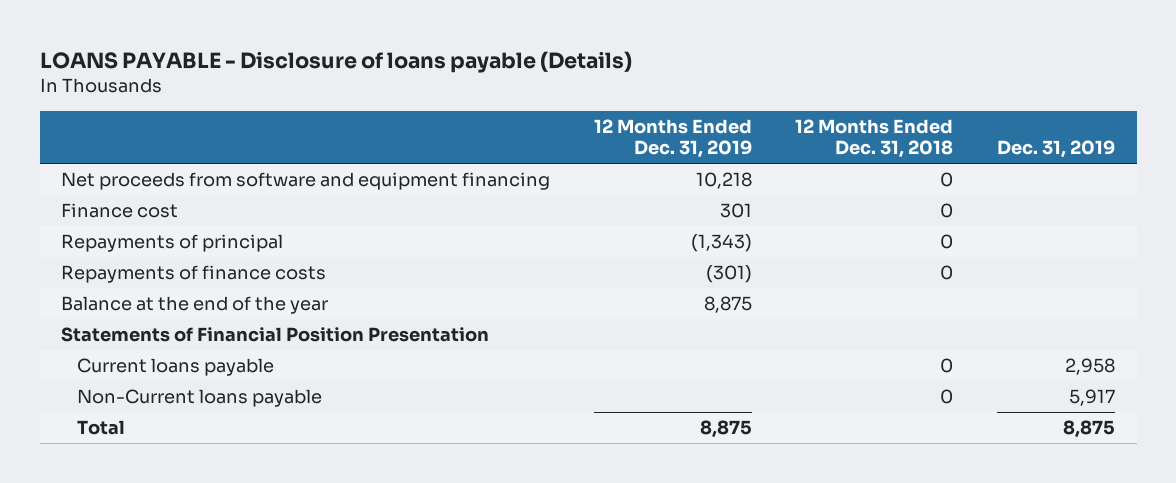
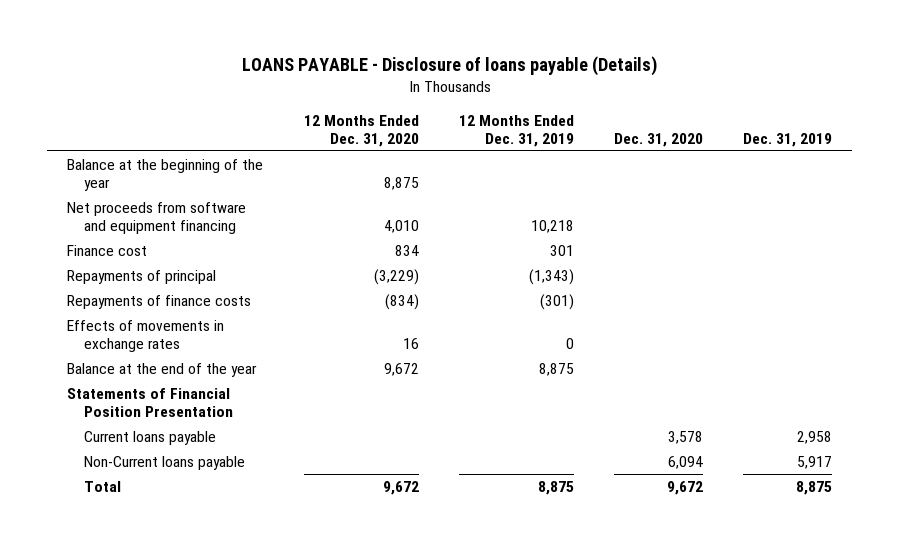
[795,118,954,159] 12 Months Ended Dec. 31, 2018 -> none
none -> [303,114,419,147] 12 Months Ended Dec. 31, 2020
none -> [613,132,703,147] Dec. 31, 2020
none -> [67,159,264,192] Balance at the beginning of the year
none -> [67,320,225,353] Effects of movements in exchange rates

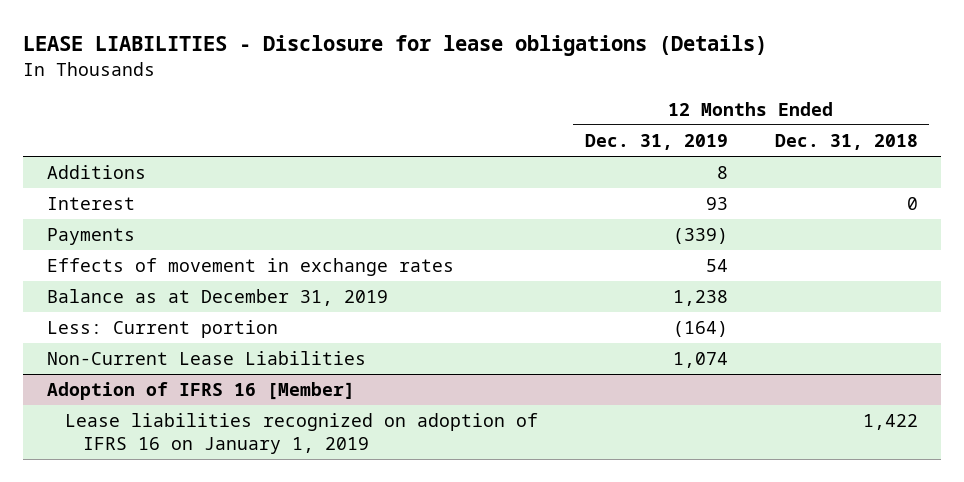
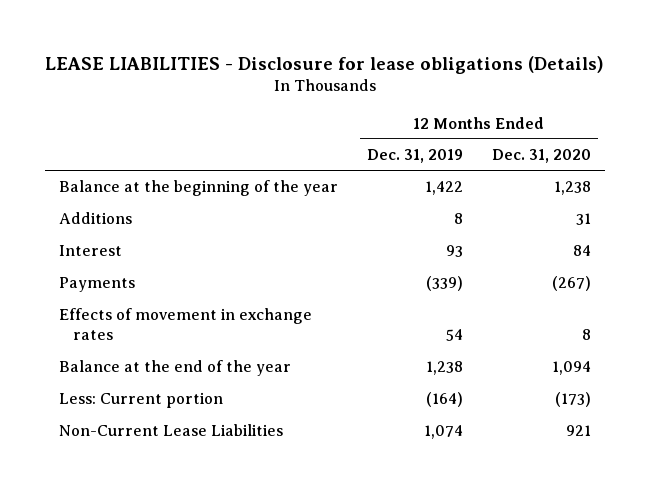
[774,134,918,151] Dec. 31, 2018 -> none
none -> [491,149,591,164] Dec. 31, 2020
none -> [59,180,339,197] Balance at the beginning of the year
[46,289,388,307] Balance as at December 31, 2019 -> [59,360,292,377] Balance at the end of the year
[46,382,355,401] Adoption of IFRS 16 [Member] -> none
[64,413,538,455] Lease liabilities recognized on adoption of IFRS 16 on January 1, 2019 -> none

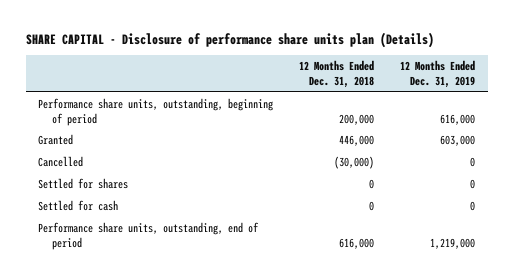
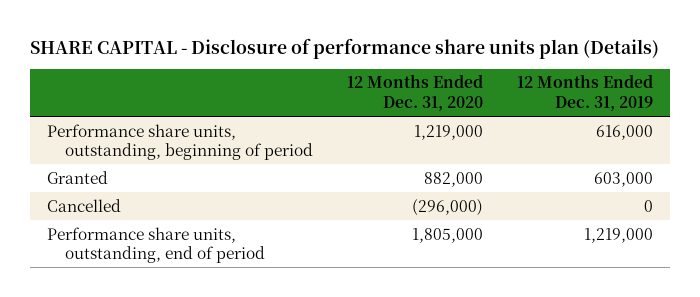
[299,59,375,88] 12 Months Ended Dec. 31, 2018 -> none
none -> [347,74,484,111] 12 Months Ended Dec. 31, 2020
[38,177,129,189] Settled for shares -> none
[38,199,119,211] Settled for cash -> none

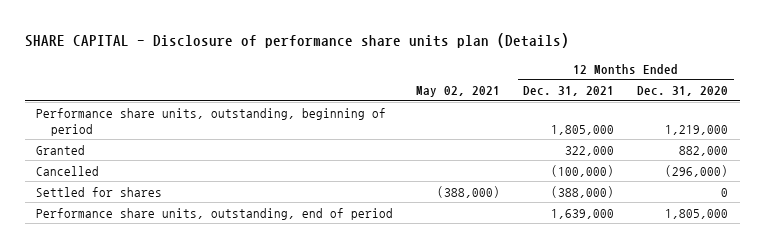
[517,74,654,111] 12 Months Ended Dec. 31, 2019 -> none
none -> [416,86,501,98] May 02, 2021
none -> [523,86,615,97] Dec. 31, 2021
none -> [36,186,163,197] Settled for shares

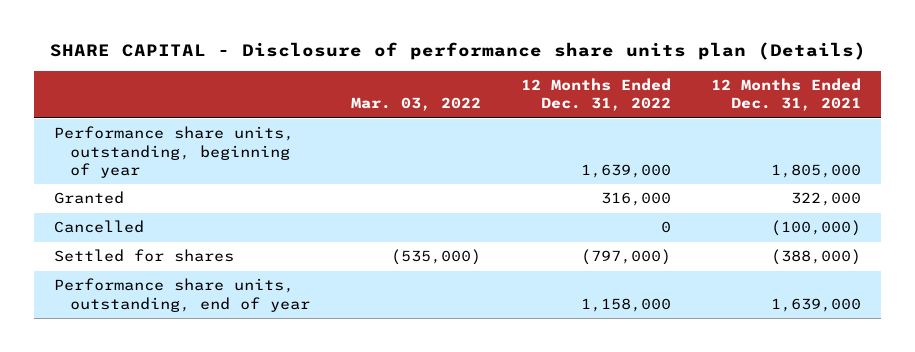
[416,86,501,98] May 02, 2021 -> none
[637,86,729,97] Dec. 31, 2020 -> none
none -> [350,97,481,112] Mar. 03, 2022
none -> [520,78,671,112] 12 Months Ended Dec. 31, 2022
[36,107,387,136] Performance share units, outstanding, beginning of period -> [54,126,295,178] Performance share units, outstanding, beginning of year
[36,207,394,220] Performance share units, outstanding, end of period -> [54,278,311,312] Performance share units, outstanding, end of year

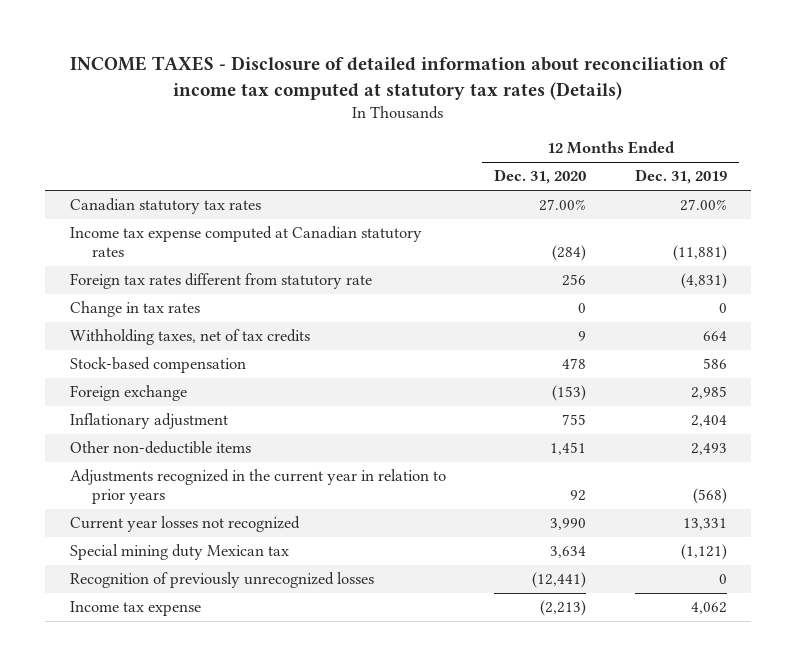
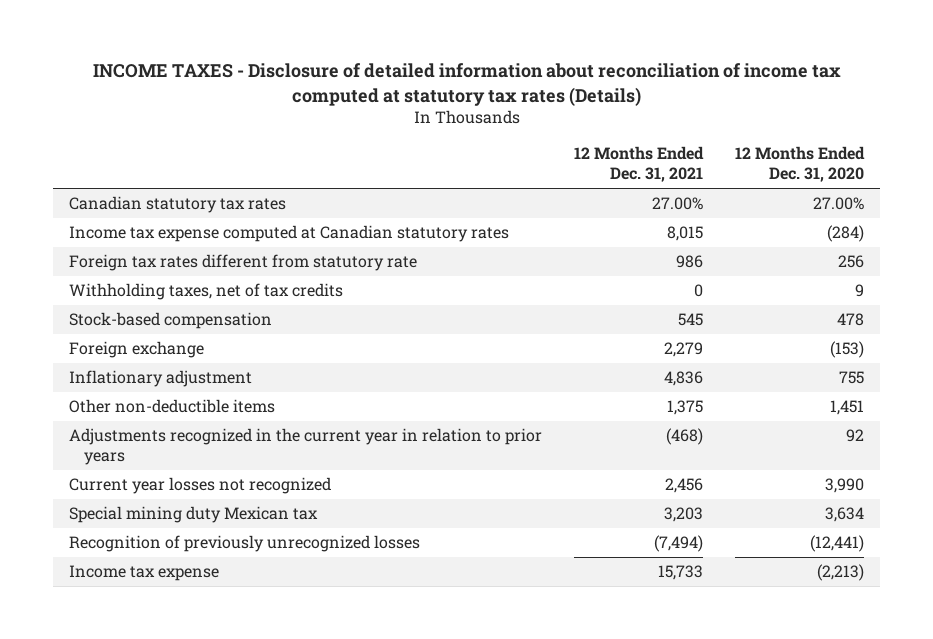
[635,169,728,185] Dec. 31, 2019 -> none
none -> [574,146,705,183] 12 Months Ended Dec. 31, 2021
[69,301,200,318] Change in tax rates -> none

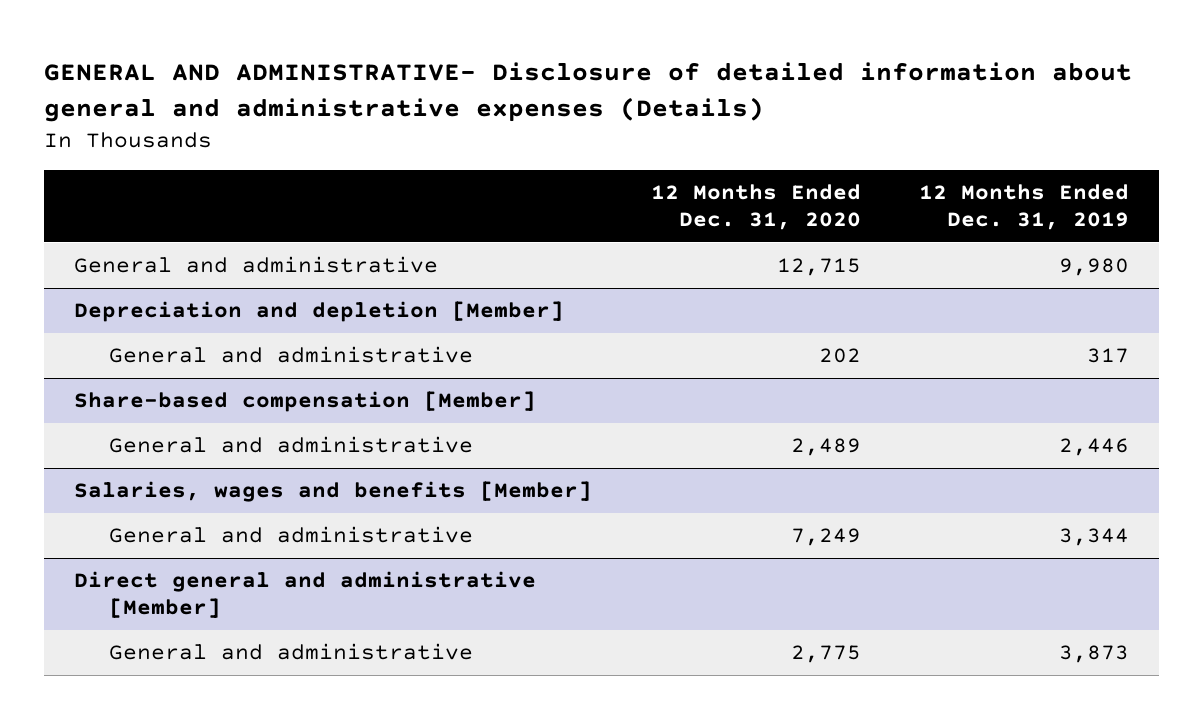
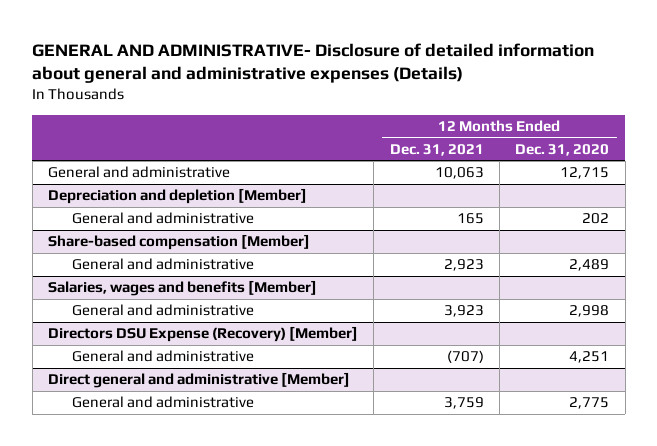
[919,183,1130,231] 12 Months Ended Dec. 31, 2019 -> none
none -> [389,143,484,156] Dec. 31, 2021
[790,528,861,547] 7,249 -> [569,305,610,318] 2,998
none -> [47,326,358,343] Directors DSU Expense (Recovery) [Member]
none -> [72,350,255,363] General and administrative

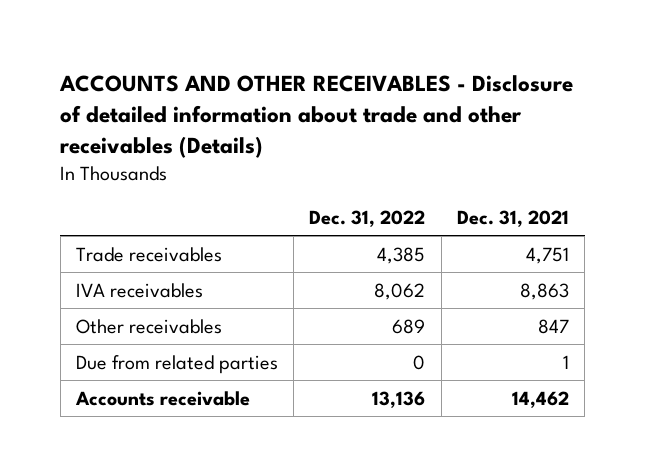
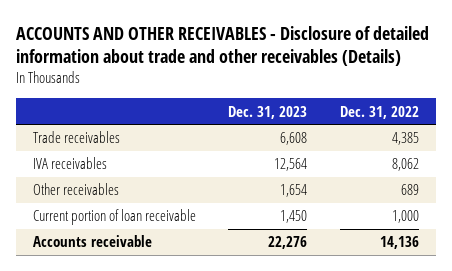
[456,210,569,228] Dec. 31, 2021 -> none
none -> [228,105,308,119] Dec. 31, 2023
[75,354,278,374] Due from related parties -> none
none -> [32,209,196,226] Current portion of loan receivable
[372,390,426,408] 13,136 -> [380,236,420,250] 14,136

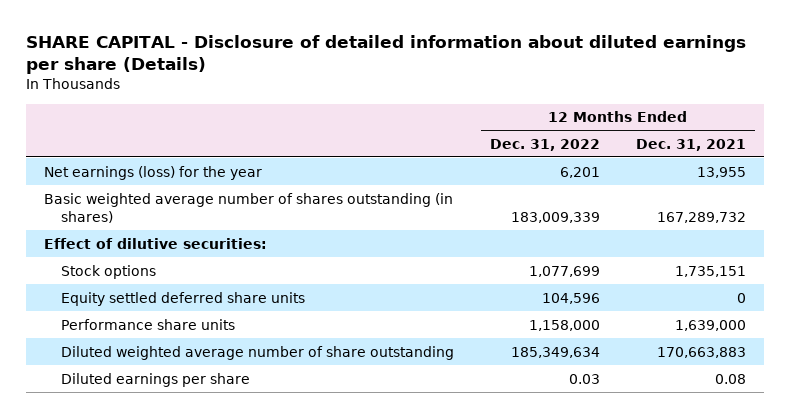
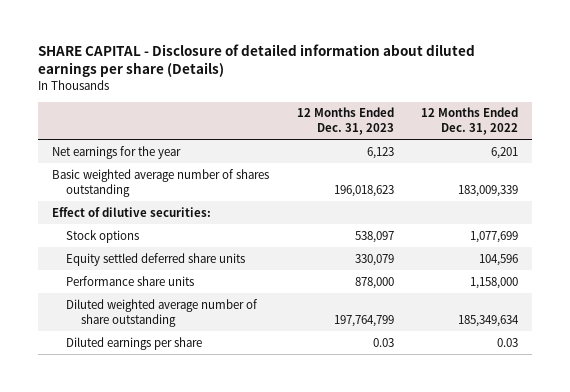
[636,138,747,151] Dec. 31, 2021 -> none
none -> [296,107,394,136] 12 Months Ended Dec. 31, 2023
[44,165,263,180] Net earnings (loss) for the year -> [51,145,181,159] Net earnings for the year
[44,192,454,223] Basic weighted average number of shares outstanding (in shares) -> [51,168,269,197] Basic weighted average number of shares outstanding

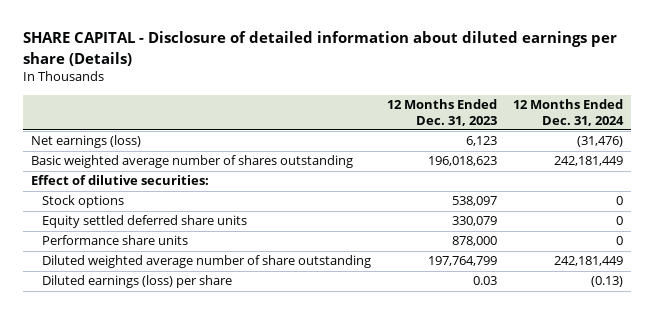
[421,107,519,136] 12 Months Ended Dec. 31, 2022 -> none
none -> [512,99,624,126] 12 Months Ended Dec. 31, 2024
[51,145,181,159] Net earnings for the year -> [31,135,142,149] Net earnings (loss)
[66,336,203,350] Diluted earnings per share -> [41,275,232,289] Diluted earnings (loss) per share

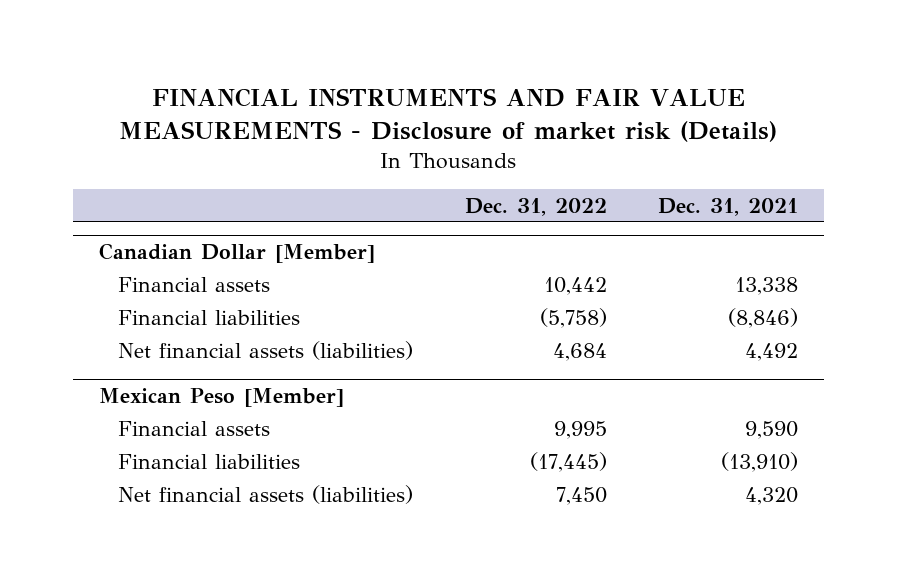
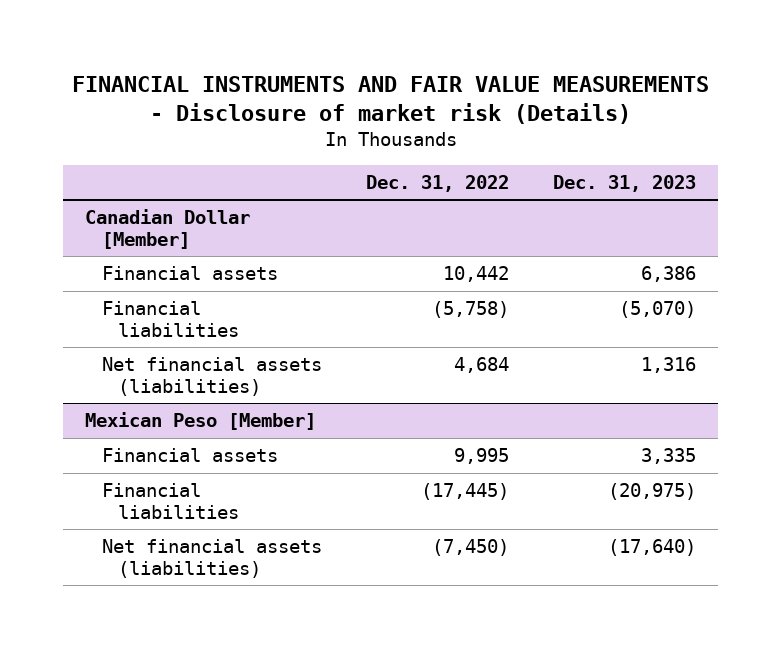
[658,198,799,217] Dec. 31, 2021 -> none
none -> [553,174,697,192] Dec. 31, 2023
[555,486,607,505] 7,450 -> [432,539,510,557] (7,450)

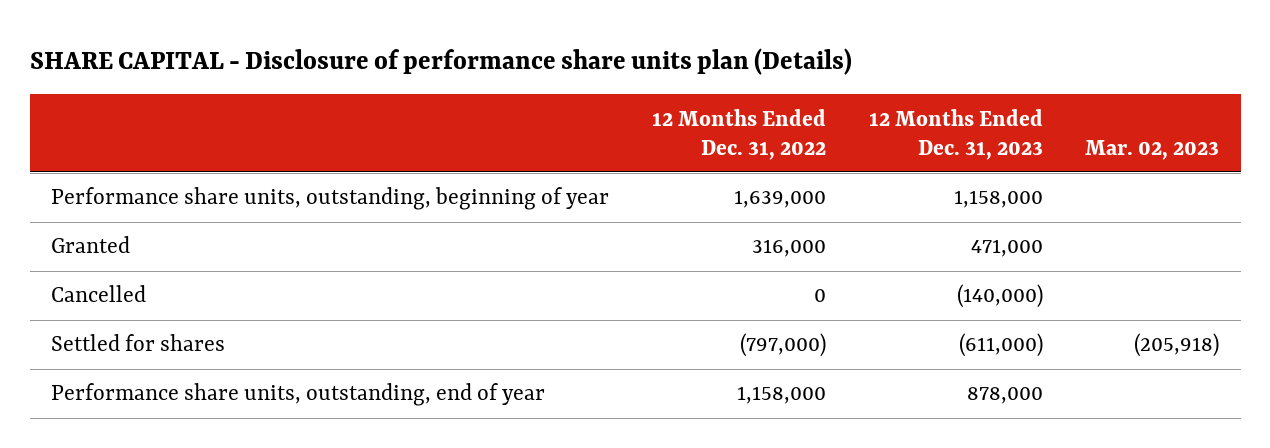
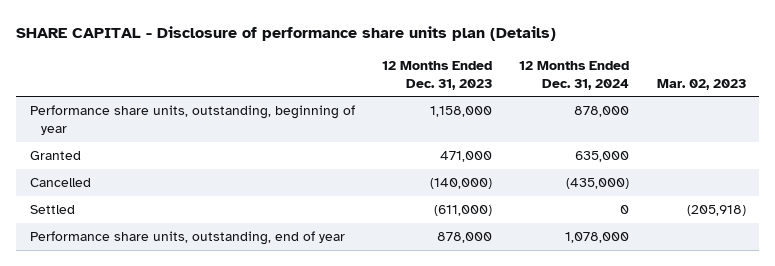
[651,108,826,160] 12 Months Ended Dec. 31, 2022 -> none
none -> [519,60,630,90] 12 Months Ended Dec. 31, 2024
[51,334,226,352] Settled for shares -> [29,205,75,215] Settled

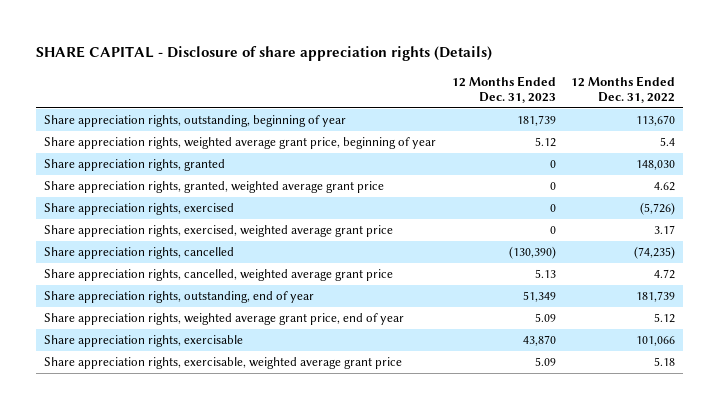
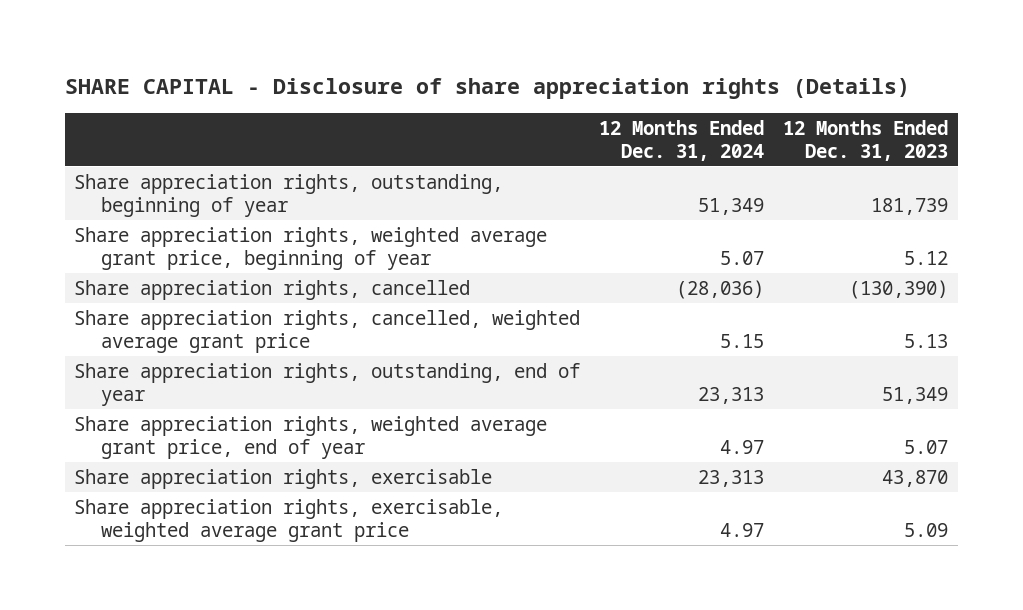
[571,75,676,104] 12 Months Ended Dec. 31, 2022 -> none
none -> [599,119,765,161] 12 Months Ended Dec. 31, 2024
[44,159,226,172] Share appreciation rights, granted -> none
[44,181,385,194] Share appreciation rights, granted, weighted average grant price -> none
[44,203,235,216] Share appreciation rights, exercised -> none
[44,225,394,238] Share appreciation rights, exercised, weighted average grant price -> none
[534,313,556,323] 5.09 -> [904,439,949,454] 5.07

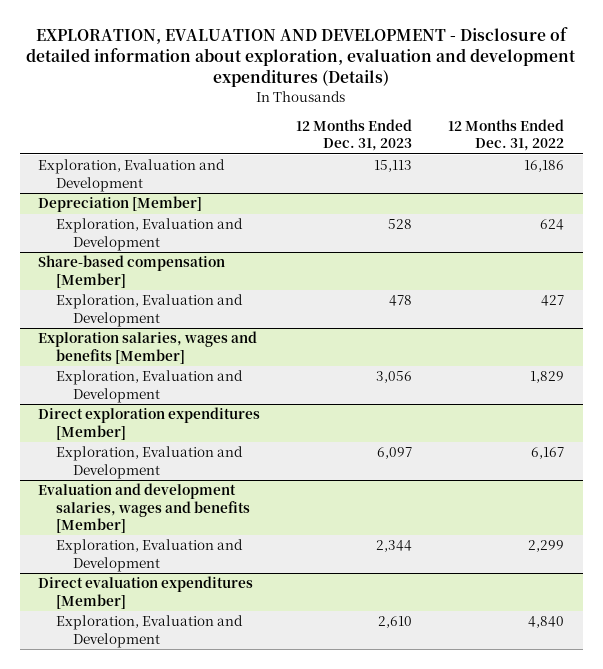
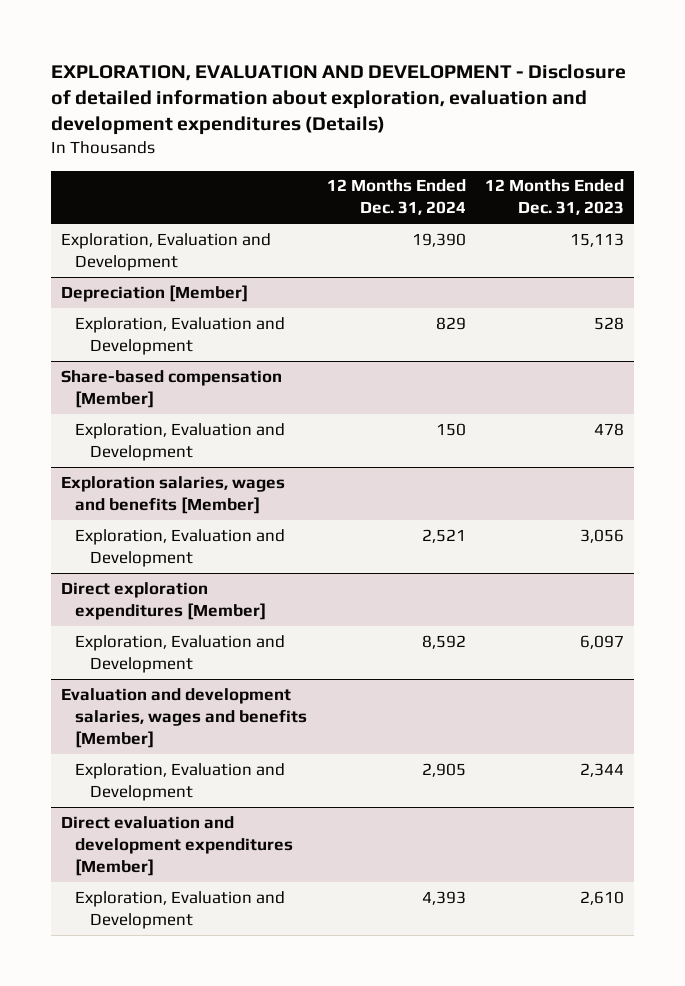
[448,118,565,152] 12 Months Ended Dec. 31, 2022 -> none
none -> [326,179,466,216] 12 Months Ended Dec. 31, 2024
[38,576,254,609] Direct evaluation expenditures [Member] -> [60,815,294,876] Direct evaluation and development expenditures [Member]

